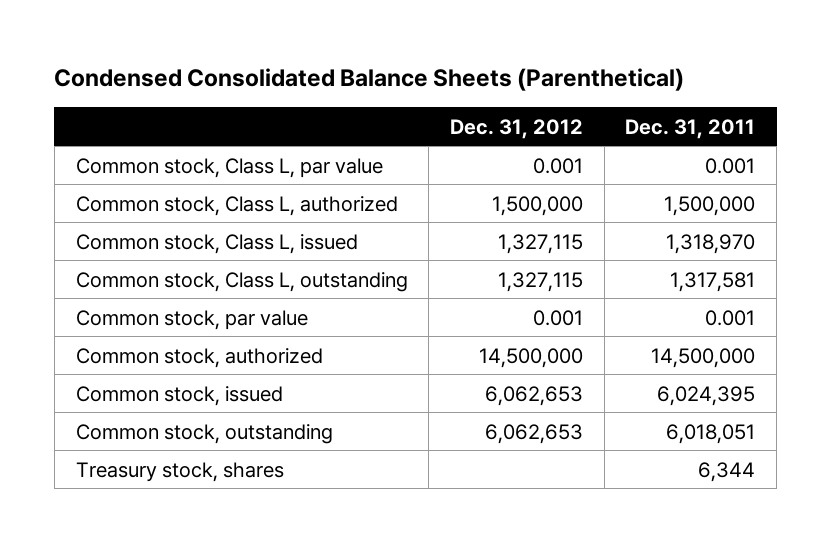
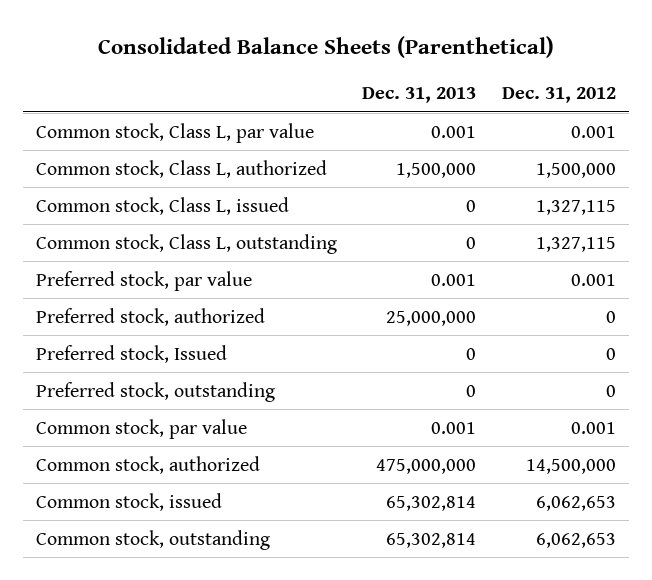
[54,68,685,92] Condensed Consolidated Balance Sheets (Parenthetical) -> [97,36,554,59] Consolidated Balance Sheets (Parenthetical)
[625,118,756,139] Dec. 31, 2011 -> none
none -> [362,87,477,104] Dec. 31, 2013
none -> [35,270,252,291] Preferred stock, par value
none -> [35,307,265,326] Preferred stock, authorized
none -> [35,344,227,363] Preferred stock, Issued
none -> [35,381,275,402] Preferred stock, outstanding
[75,461,284,482] Treasury stock, shares -> none

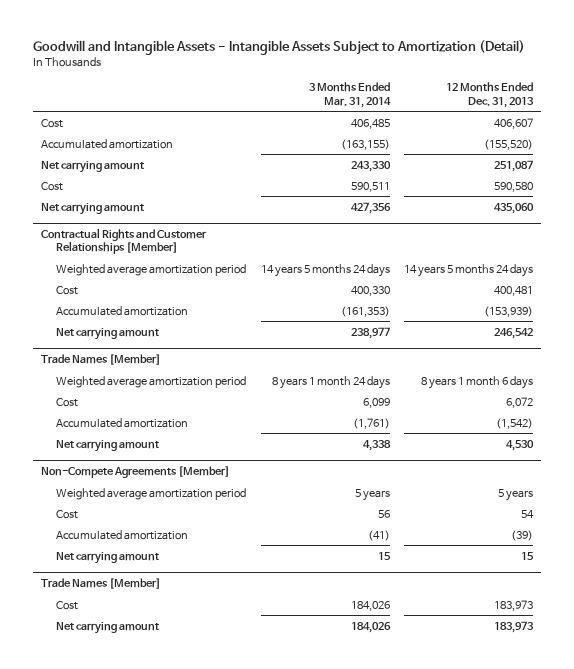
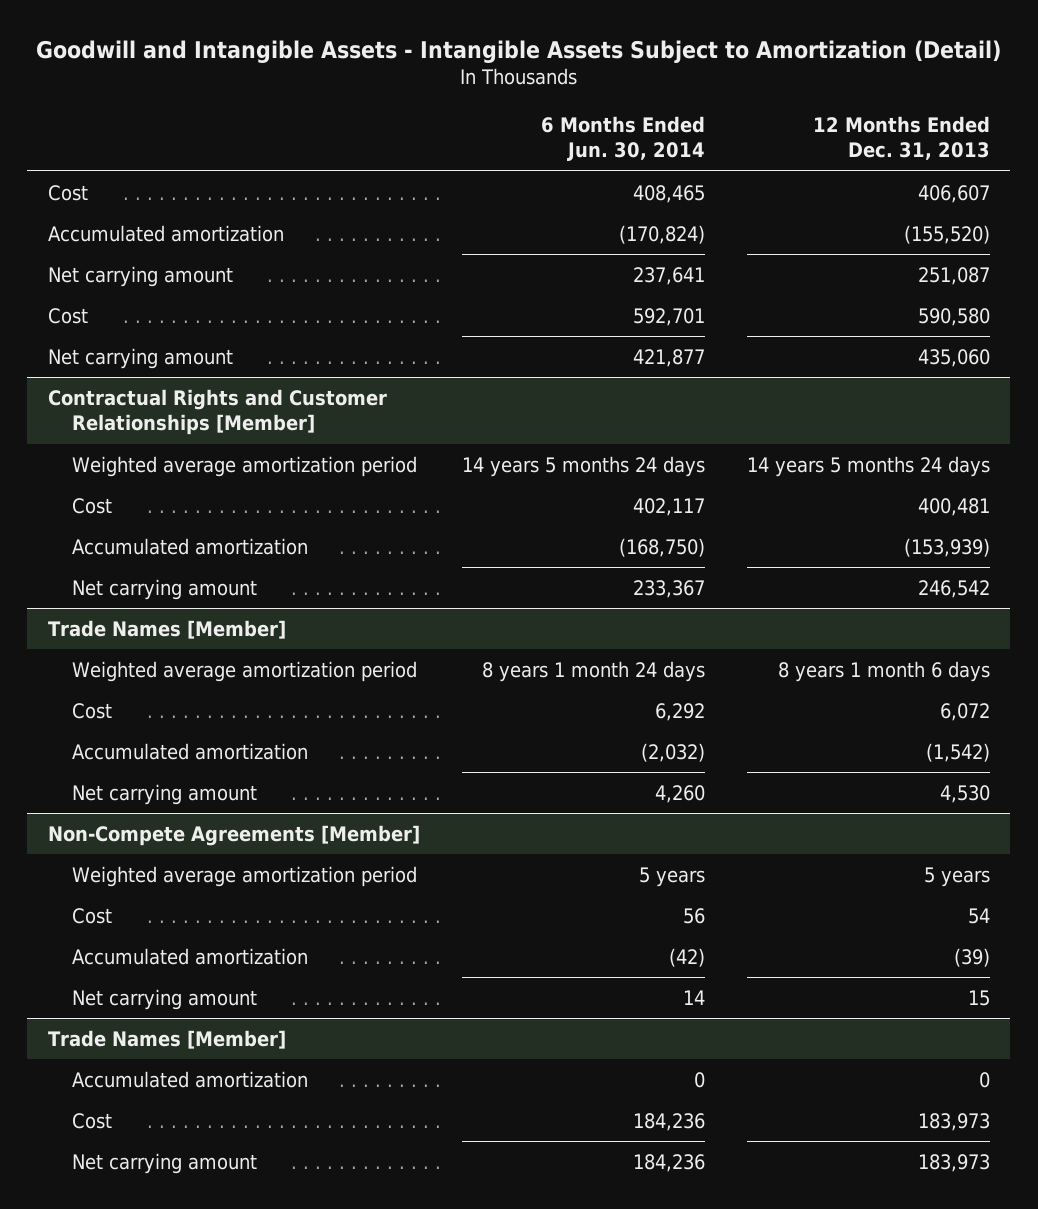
[308,82,391,108] 3 Months Ended Mar. 31, 2014 -> none
none -> [540,115,705,162] 6 Months Ended Jun. 30, 2014
none -> [71,1070,308,1088] Accumulated amortization

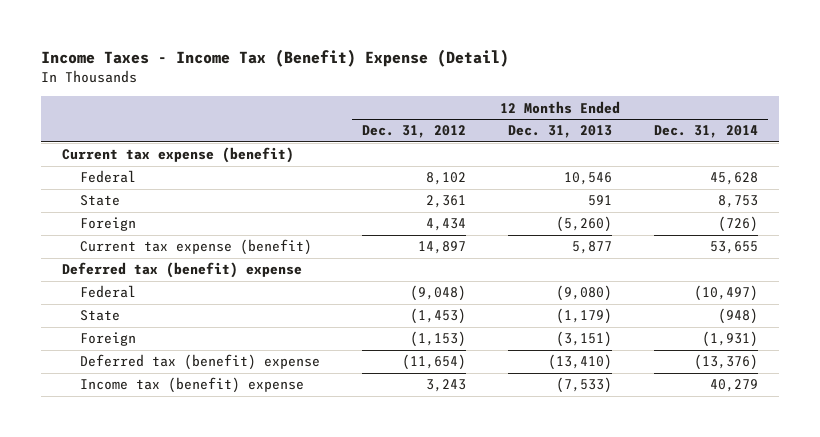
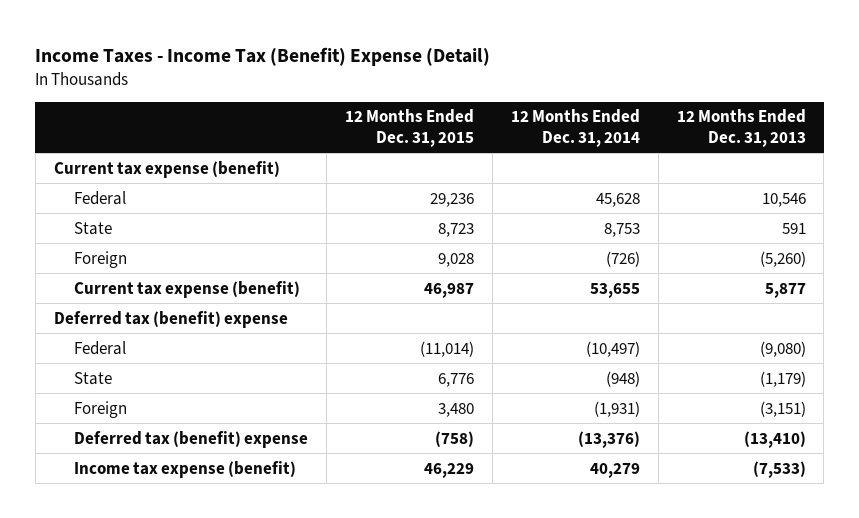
[362,125,467,139] Dec. 31, 2012 -> none
none -> [344,109,474,147] 12 Months Ended Dec. 31, 2015
[80,377,305,394] Income tax (benefit) expense -> [73,460,296,478] Income tax expense (benefit)

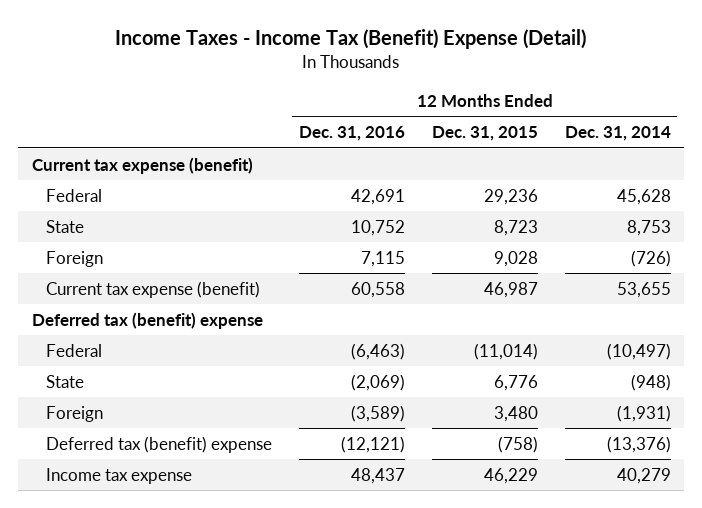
[676,109,806,147] 12 Months Ended Dec. 31, 2013 -> none
none -> [298,126,405,142] Dec. 31, 2016
[73,460,296,478] Income tax expense (benefit) -> [46,467,193,484] Income tax expense

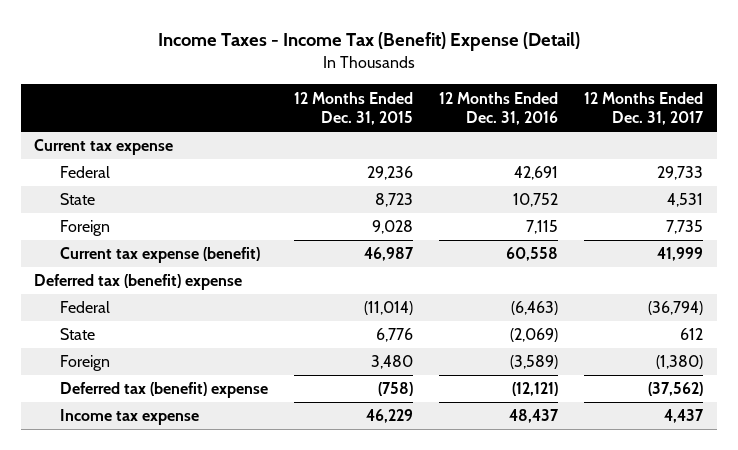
[564,126,671,142] Dec. 31, 2014 -> none
none -> [584,91,705,126] 12 Months Ended Dec. 31, 2017
[31,156,253,174] Current tax expense (benefit) -> [34,139,174,156] Current tax expense

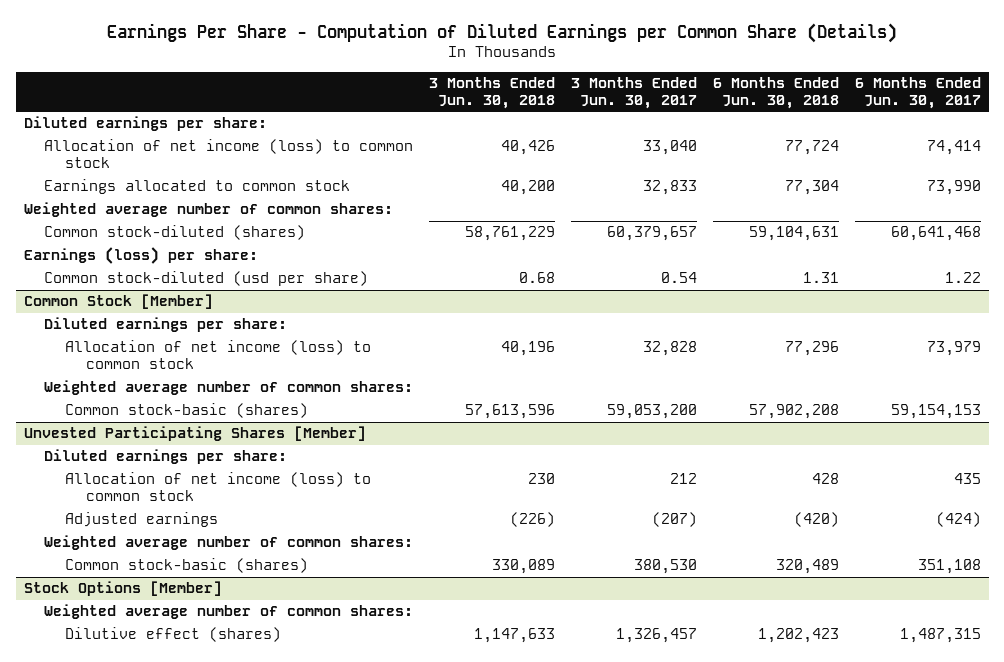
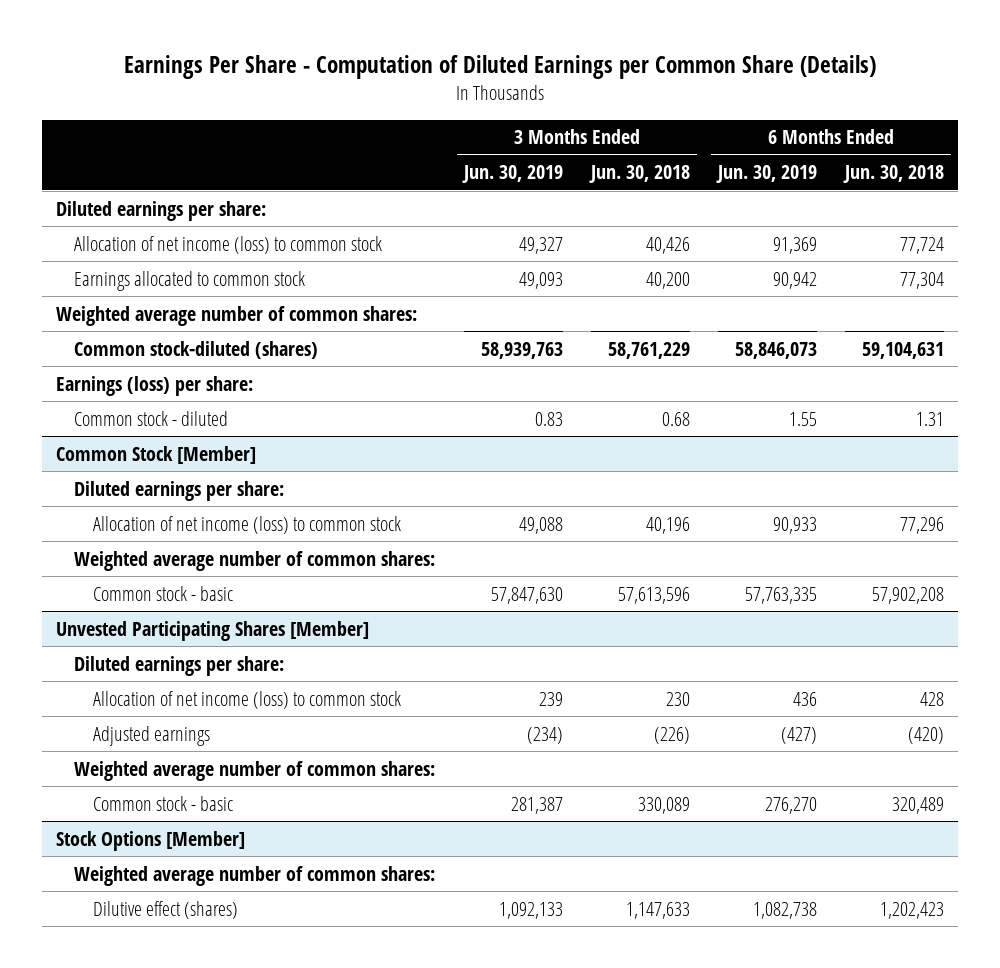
[571,76,698,109] 3 Months Ended Jun. 30, 2017 -> none
[854,76,981,109] 6 Months Ended Jun. 30, 2017 -> none
none -> [461,165,563,184] Jun. 30, 2019
none -> [716,165,818,184] Jun. 30, 2019
[44,271,369,287] Common stock-diluted (usd per share) -> [74,410,229,426] Common stock - diluted
[65,403,309,419] Common stock-basic (shares) -> [93,585,234,601] Common stock - basic
[65,558,309,574] Common stock-basic (shares) -> [93,795,234,811] Common stock - basic

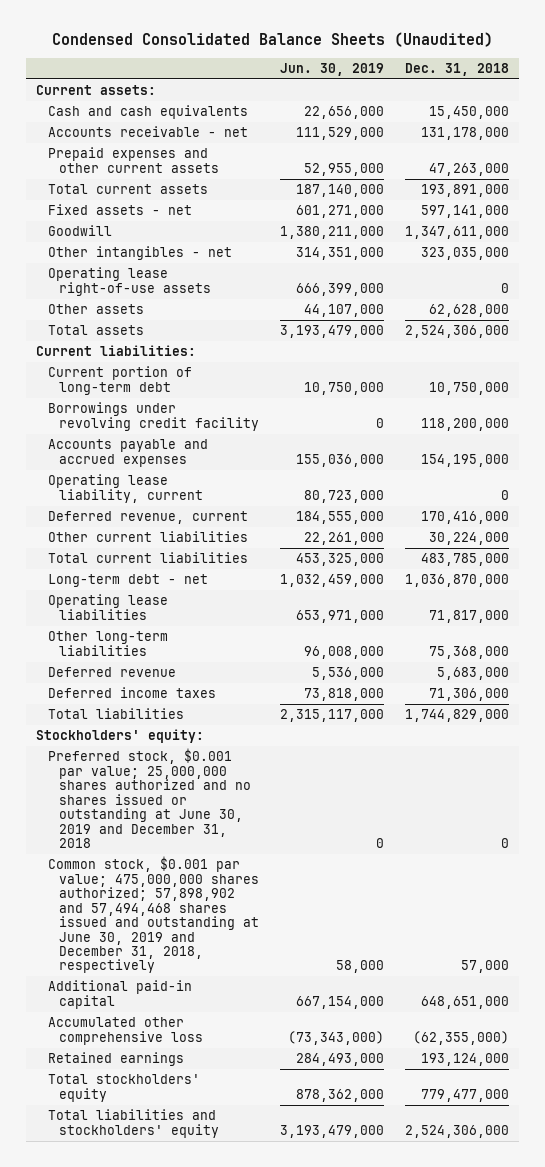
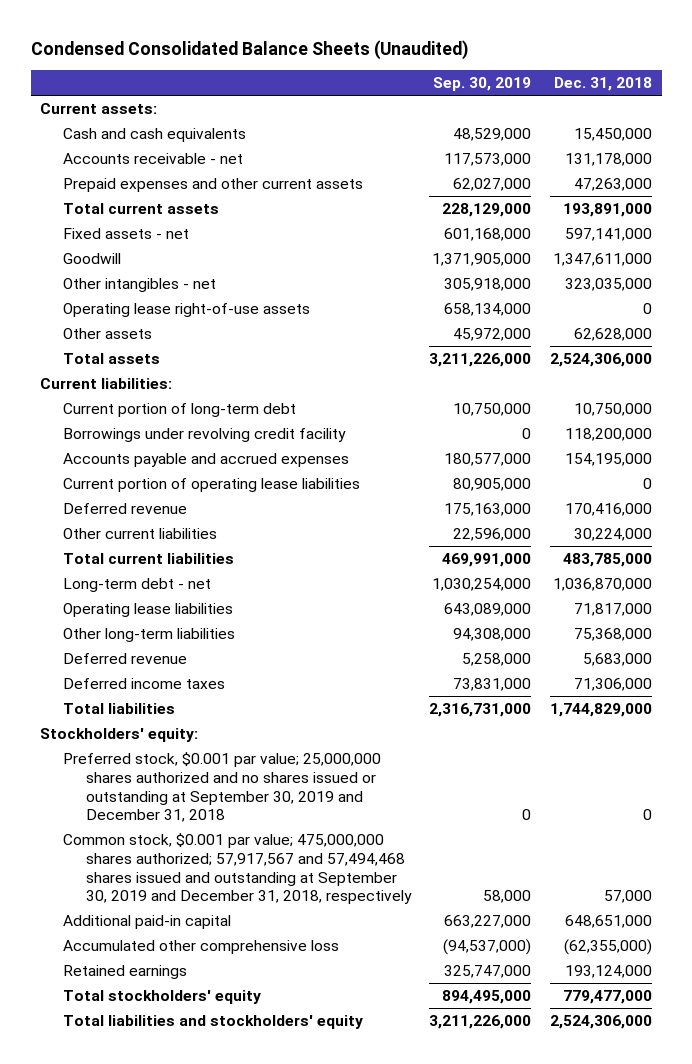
[280,62,385,76] Jun. 30, 2019 -> none
none -> [433,77,532,92] Sep. 30, 2019
[47,474,204,503] Operating lease liability, current -> [62,477,360,492] Current portion of operating lease liabilities
[47,511,248,525] Deferred revenue, current -> [62,502,187,514] Deferred revenue
[47,748,252,848] Preferred stock, $0.001 par value; 25,000,000 shares authorized and no shares issued or outstanding at June 30, 2019 and December 31, 2018 -> [62,751,381,823] Preferred stock, $0.001 par value; 25,000,000 shares authorized and no shares issued or outstanding at September 30, 2019 and December 31, 2018
[47,856,260,974] Common stock, $0.001 par value; 475,000,000 shares authorized; 57,898,902 and 57,494,468 shares issued and outstanding at June 30, 2019 and December 31, 2018, respectively -> [62,832,412,905] Common stock, $0.001 par value; 475,000,000 shares authorized; 57,917,567 and 57,494,468 shares issued and outstanding at September 30, 2019 and December 31, 2018, respectively

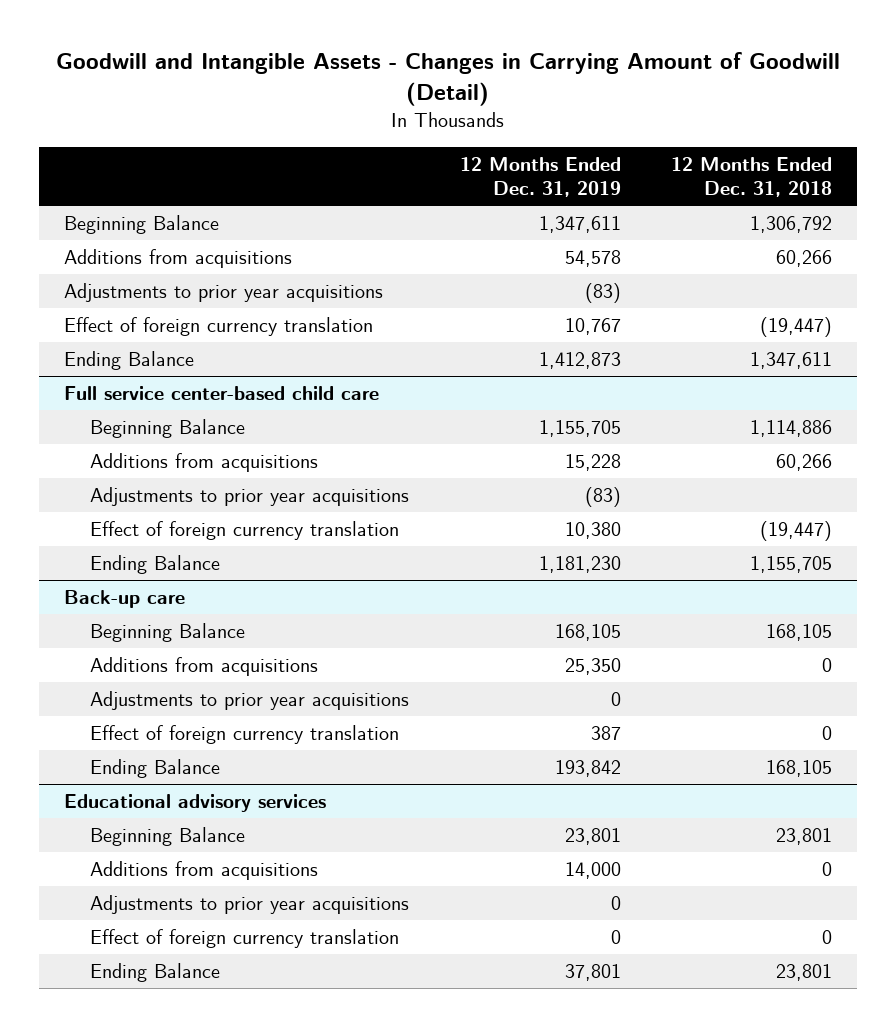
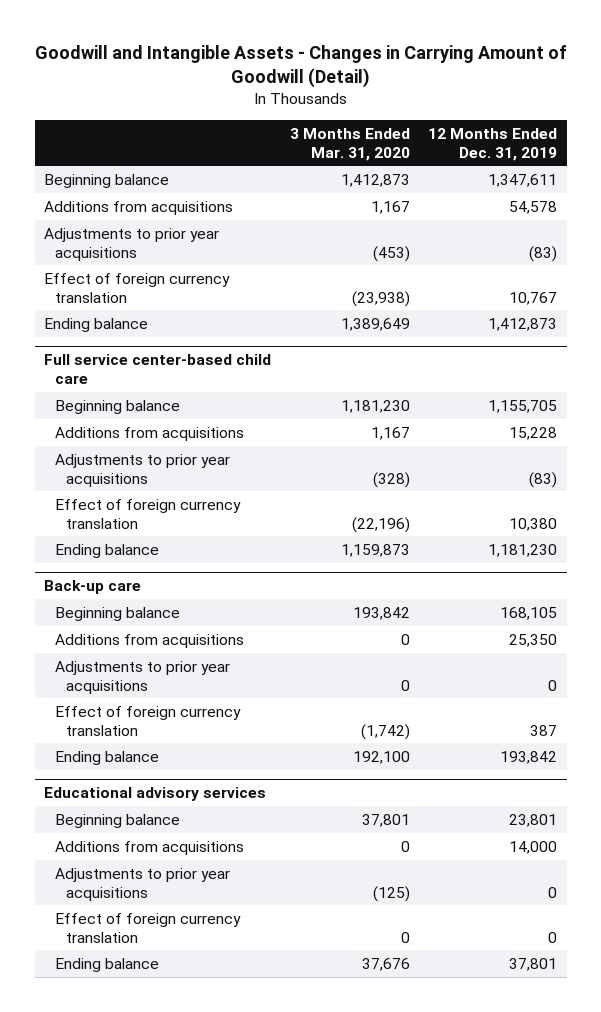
[670,156,832,198] 12 Months Ended Dec. 31, 2018 -> none
none -> [289,127,410,161] 3 Months Ended Mar. 31, 2020
[63,214,219,234] Beginning Balance -> [43,173,169,188] Beginning balance
[63,350,194,370] Ending Balance -> [43,317,148,332] Ending balance
[90,418,246,438] Beginning Balance -> [55,399,181,414] Beginning balance
[90,554,221,574] Ending Balance -> [55,543,160,558] Ending balance
[90,622,246,642] Beginning Balance -> [55,606,181,621] Beginning balance
[90,758,221,778] Ending Balance -> [55,750,160,765] Ending balance
[90,826,246,846] Beginning Balance -> [55,813,181,828] Beginning balance
[90,962,221,982] Ending Balance -> [55,957,160,972] Ending balance

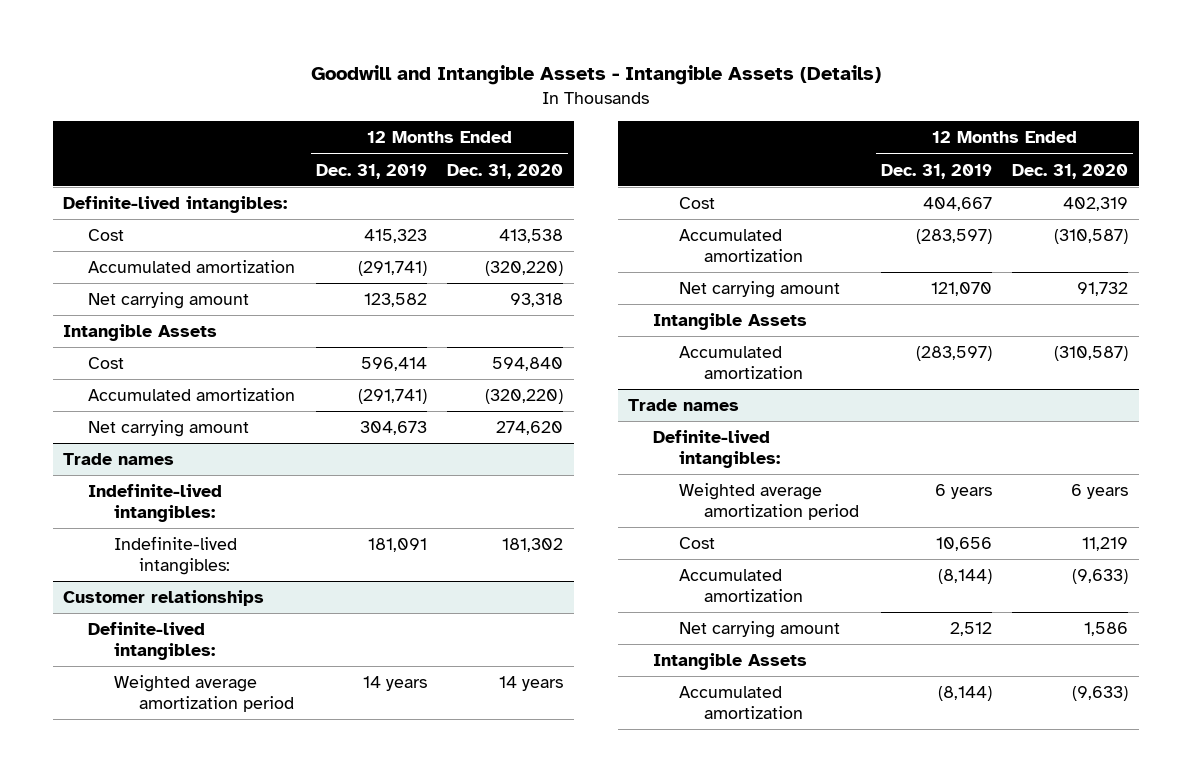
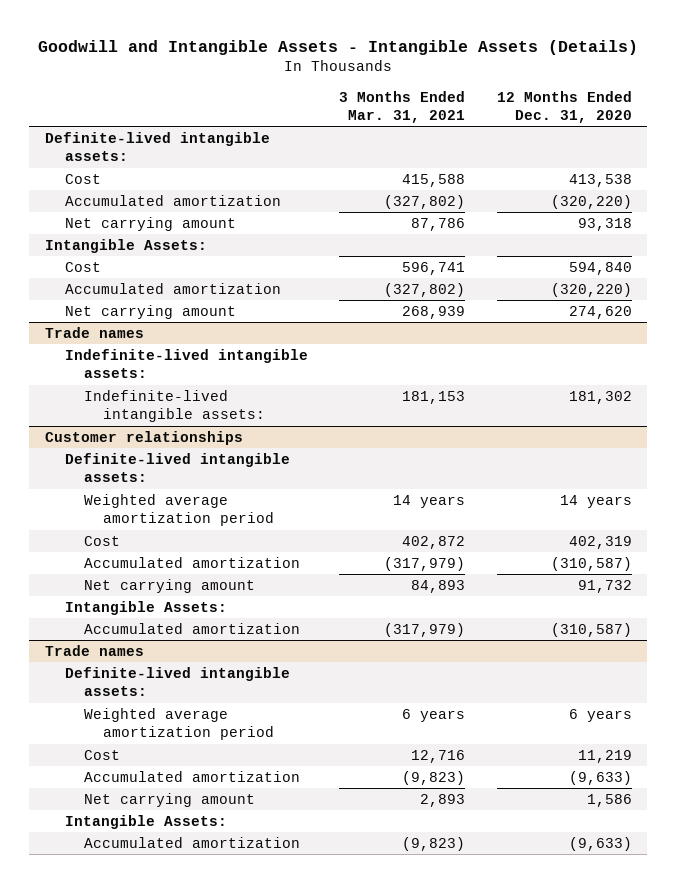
[315,163,427,179] Dec. 31, 2019 -> none
none -> [339,90,466,124] 3 Months Ended Mar. 31, 2021
[62,196,287,214] Definite-lived intangibles: -> none
none -> [45,131,271,162] Definite-lived intangible assets:
[62,324,217,342] Intangible Assets -> [45,238,208,253] Intangible Assets:
[88,484,223,523] Indefinite-lived intangibles: -> [64,348,308,379] Indefinite-lived intangible assets:
[113,536,237,576] Indefinite-lived intangibles: -> [84,389,266,423] Indefinite-lived intangible assets:
[88,622,215,661] Definite-lived intangibles: -> none
none -> [64,452,290,483] Definite-lived intangible assets:
[653,313,808,331] Intangible Assets -> [64,600,227,615] Intangible Assets:
[653,430,780,469] Definite-lived intangibles: -> none
none -> [64,666,290,697] Definite-lived intangible assets:
[653,653,808,671] Intangible Assets -> [64,814,227,829] Intangible Assets:

